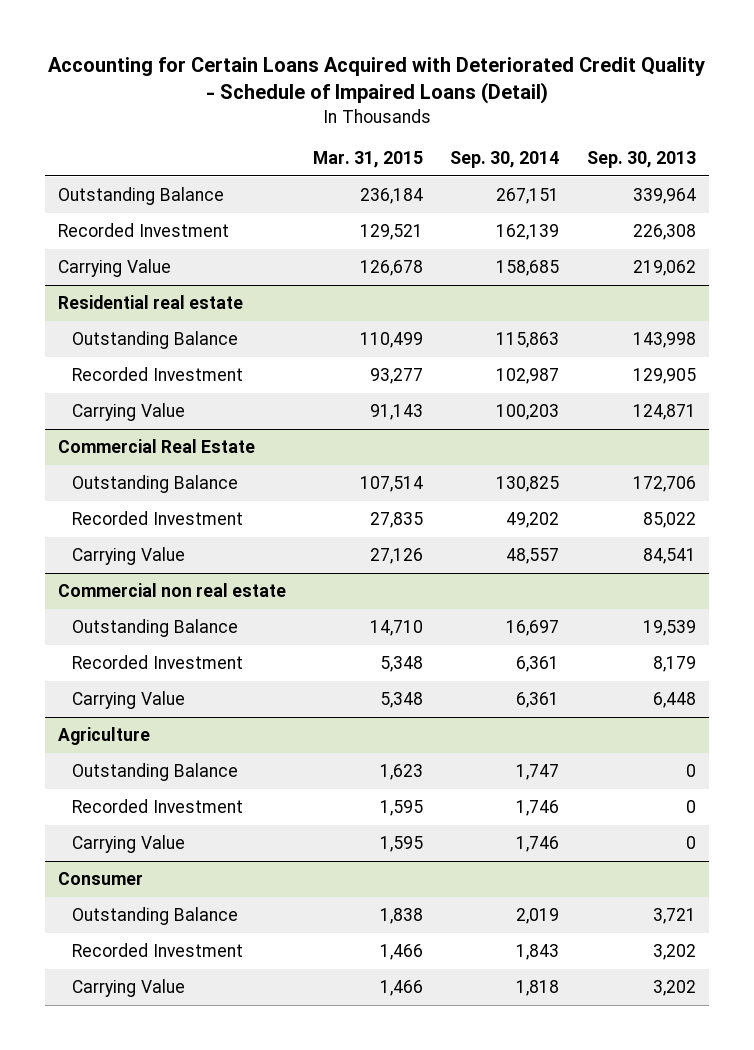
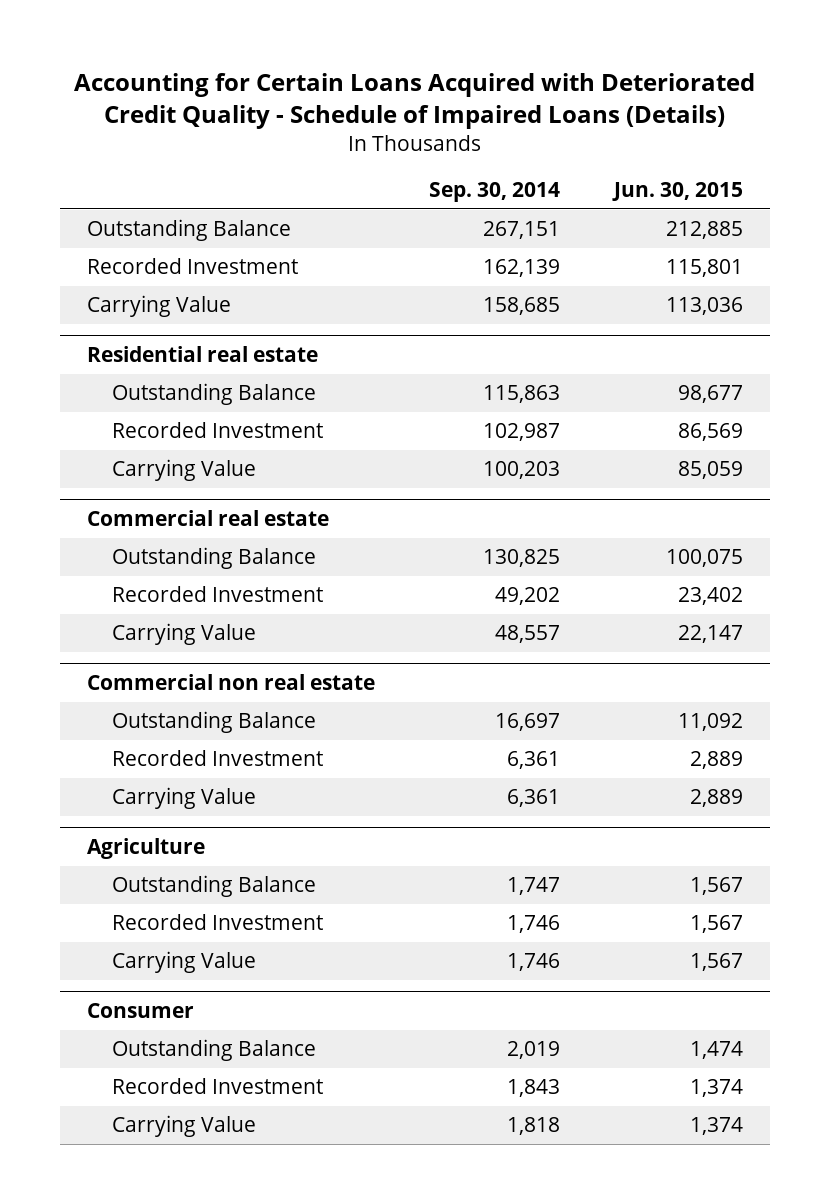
[47,56,705,105] Accounting for Certain Loans Acquired with Deteriorated Credit Quality - Schedule of Impaired Loans (Detail) -> [73,73,755,130] Accounting for Certain Loans Acquired with Deteriorated Credit Quality - Schedule of Impaired Loans (Details)
[313,151,424,169] Mar. 31, 2015 -> none
[586,151,696,169] Sep. 30, 2013 -> none
none -> [611,182,743,202] Jun. 30, 2015
[58,438,256,453] Commercial Real Estate -> [86,510,329,527] Commercial real estate

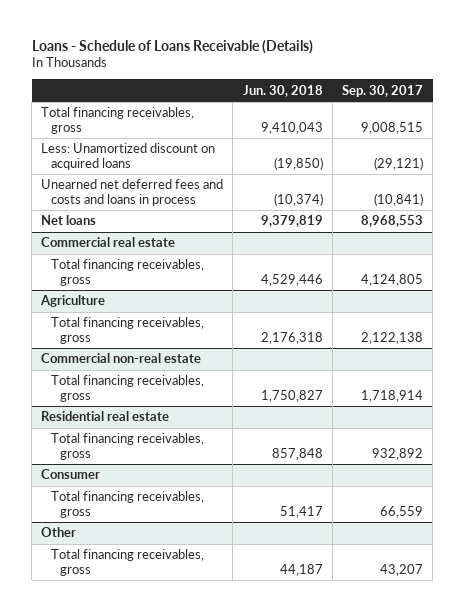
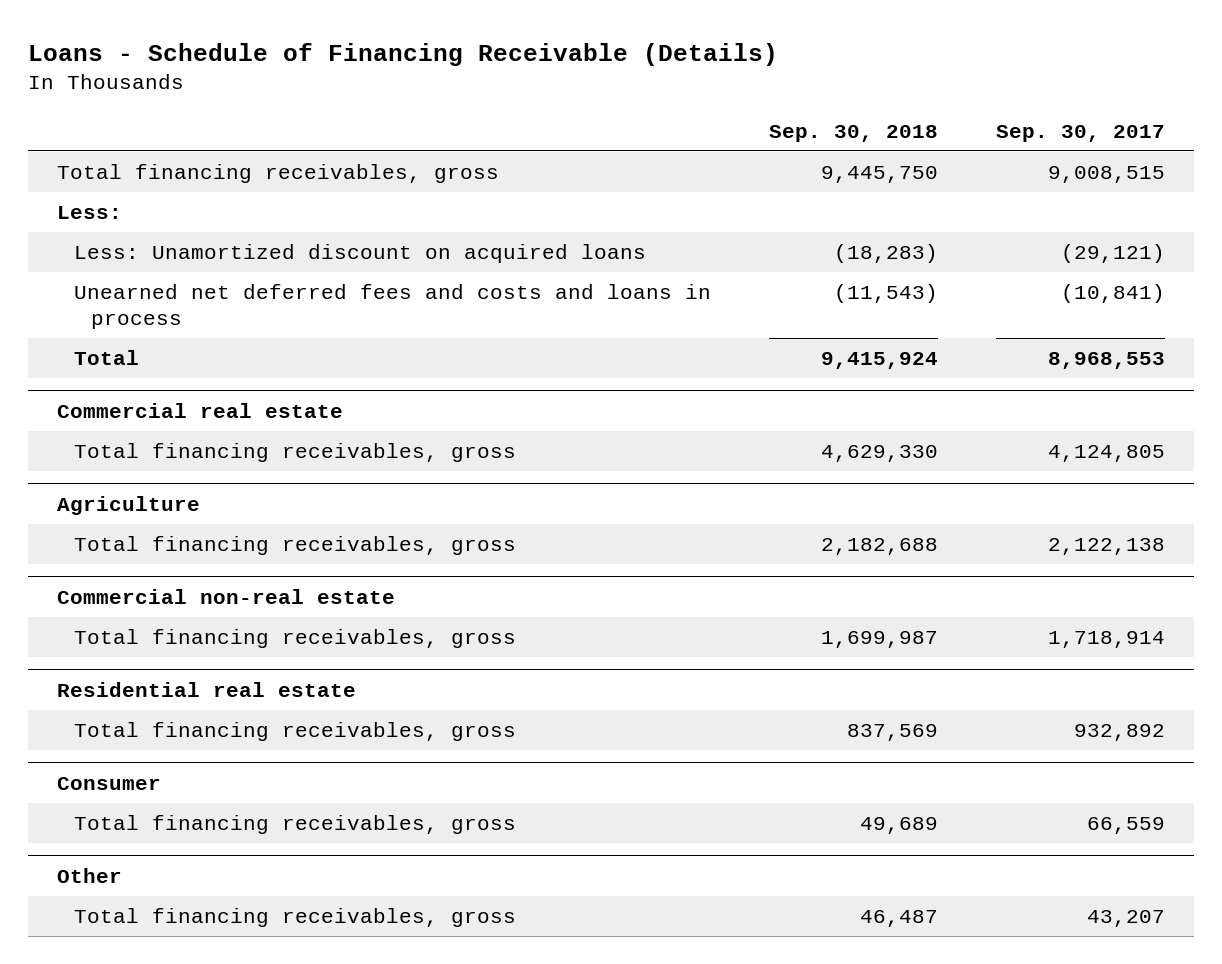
[31,39,313,54] Loans - Schedule of Loans Receivable (Details) -> [27,42,778,66] Loans - Schedule of Financing Receivable (Details)
[242,84,323,97] Jun. 30, 2018 -> none
none -> [769,124,939,142] Sep. 30, 2018
none -> [56,206,122,220] Less:
[41,215,97,226] Net loans -> [73,350,139,366] Total

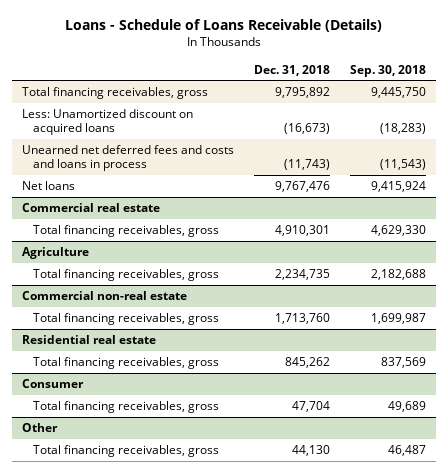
[27,42,778,66] Loans - Schedule of Financing Receivable (Details) -> [64,19,382,33] Loans - Schedule of Loans Receivable (Details)
[996,124,1166,142] Sep. 30, 2017 -> none
none -> [253,64,330,76] Dec. 31, 2018
[56,206,122,220] Less: -> none
[73,350,139,366] Total -> [21,181,75,191] Net loans

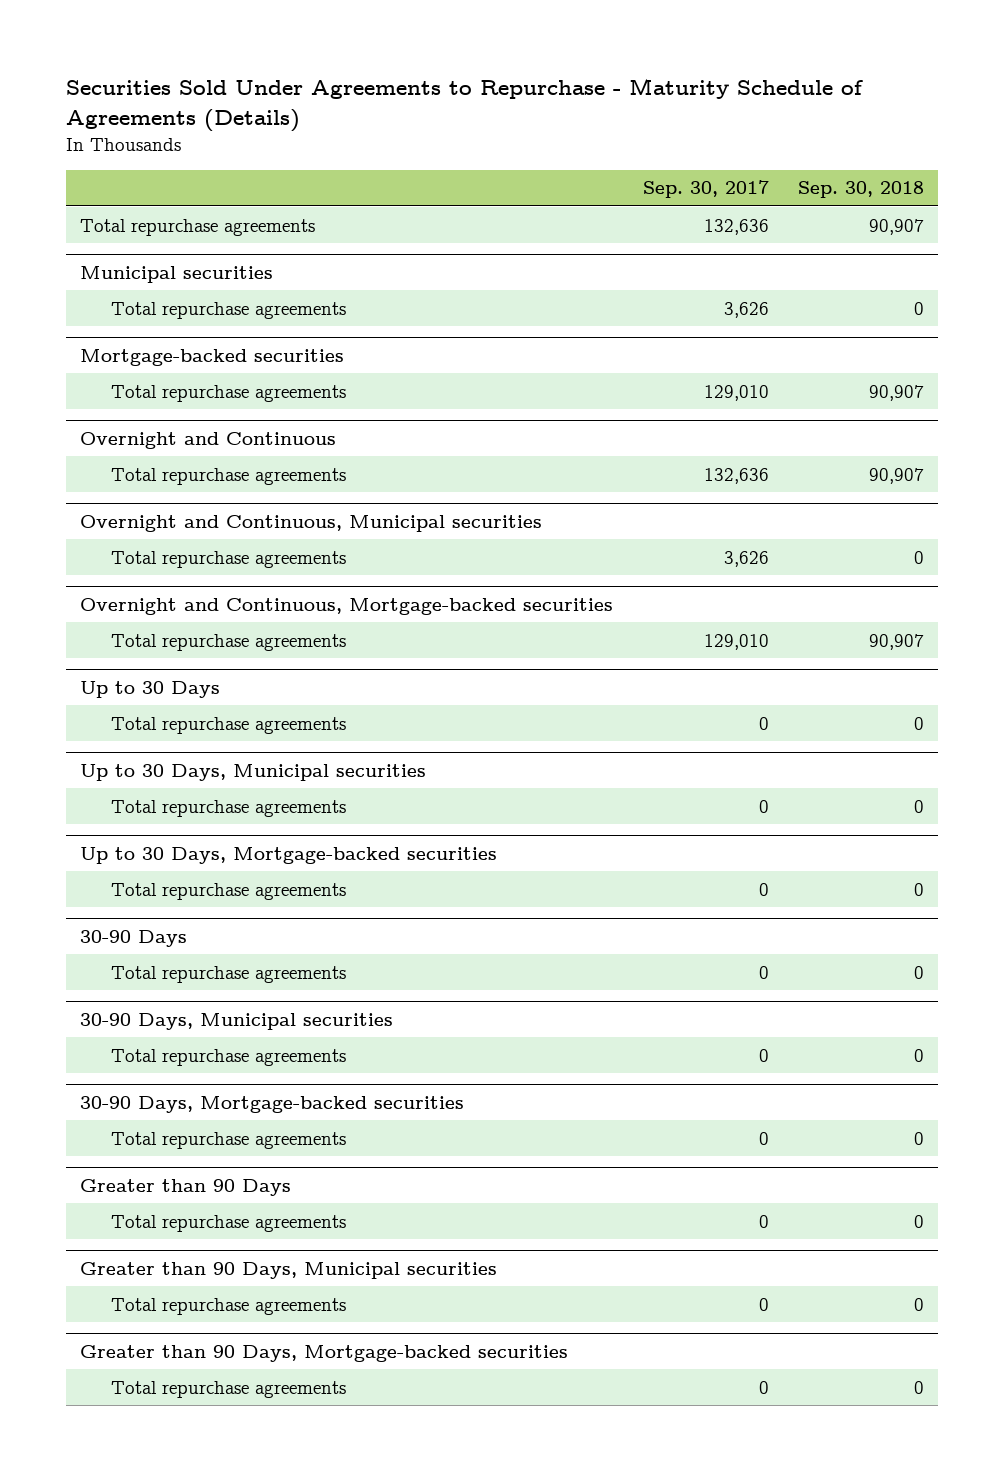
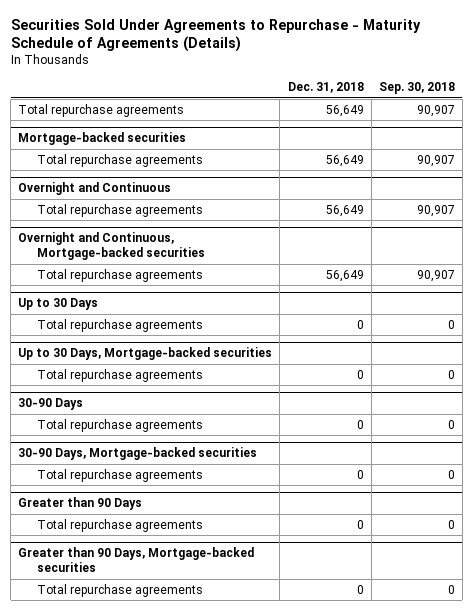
[642,180,769,199] Sep. 30, 2017 -> none
none -> [287,82,364,94] Dec. 31, 2018
[80,265,274,283] Municipal securities -> none
[110,301,346,319] Total repurchase agreements -> none
[80,514,543,532] Overnight and Continuous, Municipal securities -> none
[110,550,346,568] Total repurchase agreements -> none
[80,763,427,781] Up to 30 Days, Municipal securities -> none
[110,799,346,817] Total repurchase agreements -> none
[80,1012,394,1030] 30-90 Days, Municipal securities -> none
[110,1048,346,1066] Total repurchase agreements -> none
[80,1261,498,1279] Greater than 90 Days, Municipal securities -> none
[110,1297,346,1315] Total repurchase agreements -> none

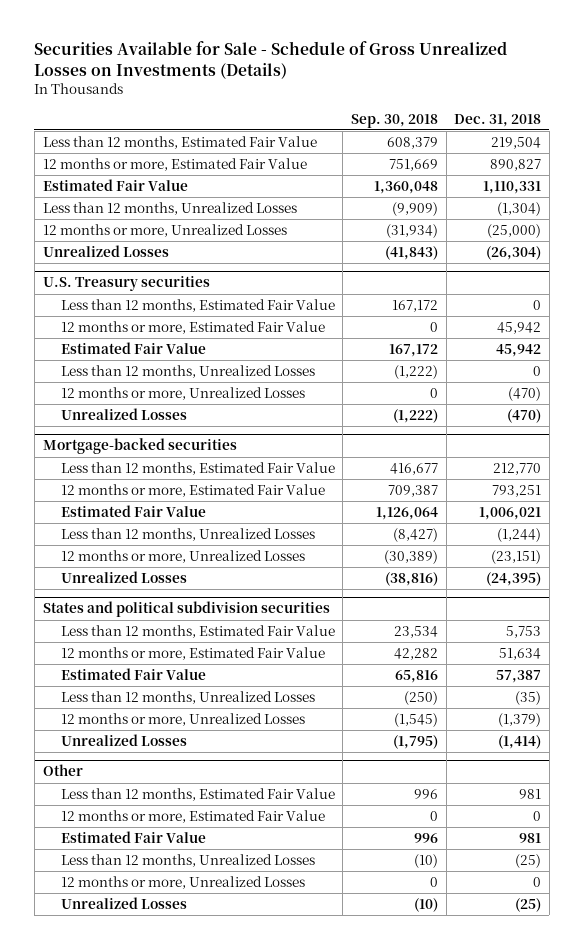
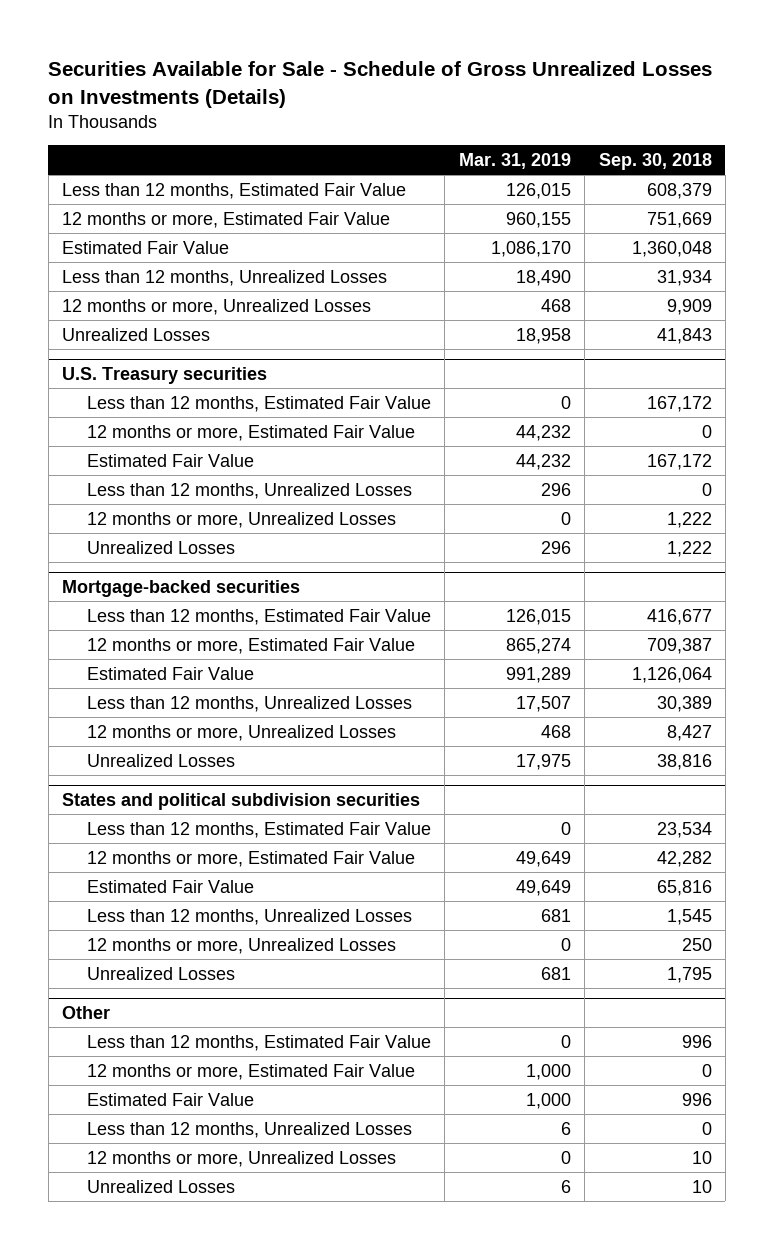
[454,113,542,127] Dec. 31, 2018 -> none
none -> [458,152,571,169] Mar. 31, 2019
[391,201,438,216] (9,909) -> [656,269,712,286] 31,934
[385,223,438,238] (31,934) -> [666,298,712,315] 9,909
[384,245,438,260] (41,843) -> [656,327,712,344] 41,843
[393,364,438,379] (1,222) -> [701,482,712,496] 0
[429,387,438,398] 0 -> [666,511,712,528] 1,222
[392,408,438,423] (1,222) -> [666,540,712,557] 1,222
[392,527,438,542] (8,427) -> [656,695,712,712] 30,389
[383,549,438,564] (30,389) -> [666,724,712,741] 8,427
[384,571,438,586] (38,816) -> [656,753,712,770] 38,816
[403,690,438,705] (250) -> [666,908,712,925] 1,545
[393,712,438,727] (1,545) -> [681,937,712,951] 250
[392,734,438,749] (1,795) -> [666,966,712,983] 1,795
[413,853,438,868] (10) -> [701,1121,712,1135] 0
[429,876,438,887] 0 -> [691,1150,712,1164] 10
[413,897,438,912] (10) -> [691,1179,712,1193] 10

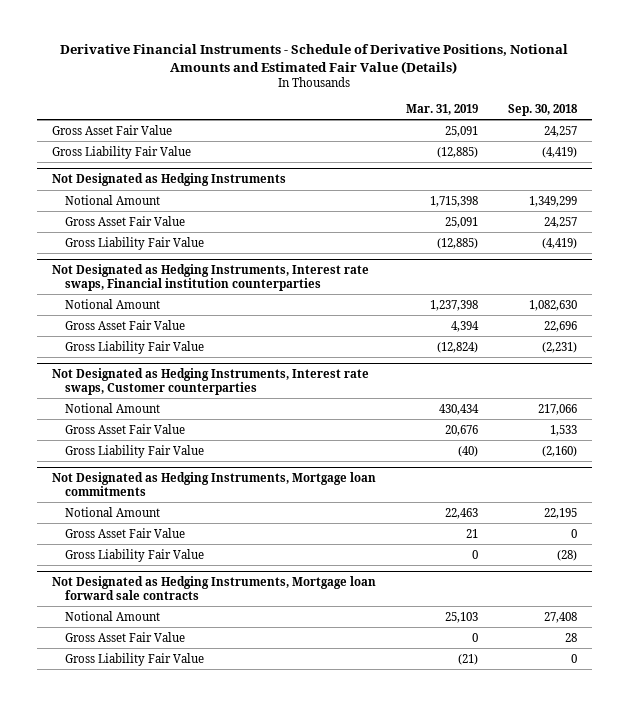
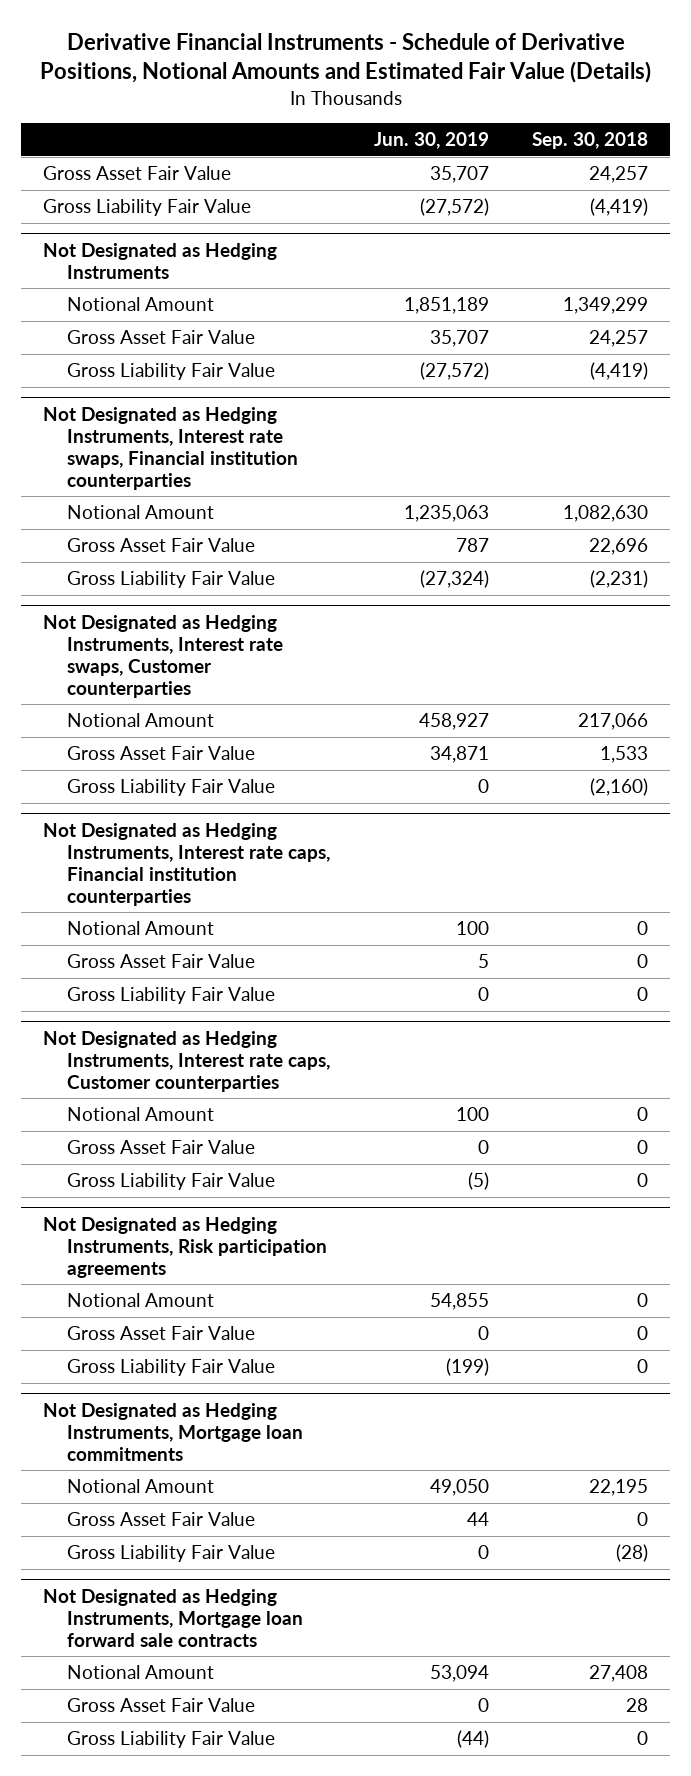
[405,103,478,115] Mar. 31, 2019 -> none
none -> [373,132,489,150] Jun. 30, 2019
none -> [43,822,331,906] Not Designated as Hedging Instruments, Interest rate caps, Financial institution counterparties
none -> [67,921,215,936] Notional Amount
none -> [67,954,256,969] Gross Asset Fair Value
none -> [67,987,276,1005] Gross Liability Fair Value
none -> [43,1030,331,1092] Not Designated as Hedging Instruments, Interest rate caps, Customer counterparties
none -> [67,1107,215,1122] Notional Amount
none -> [67,1140,256,1155] Gross Asset Fair Value
none -> [67,1173,276,1191] Gross Liability Fair Value
none -> [43,1216,328,1278] Not Designated as Hedging Instruments, Risk participation agreements
none -> [67,1293,215,1308] Notional Amount
none -> [67,1326,256,1341] Gross Asset Fair Value
none -> [67,1359,276,1377] Gross Liability Fair Value

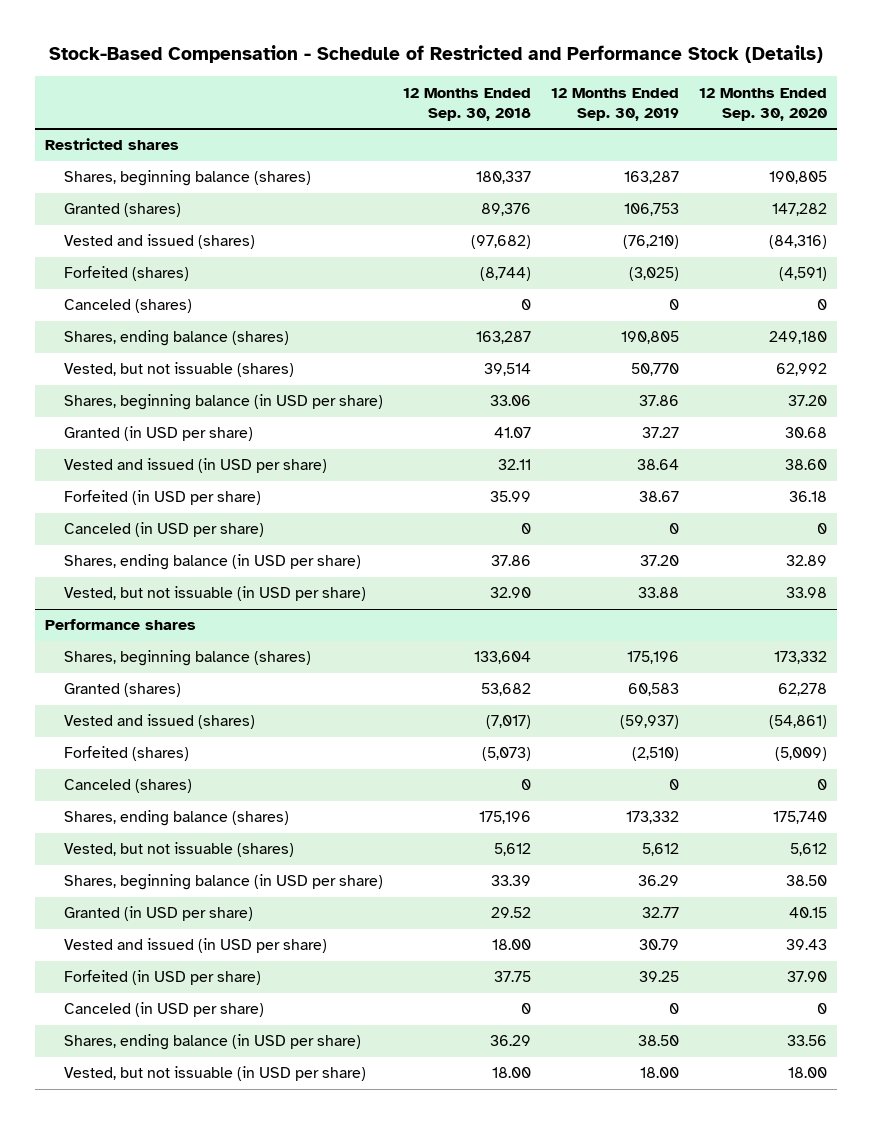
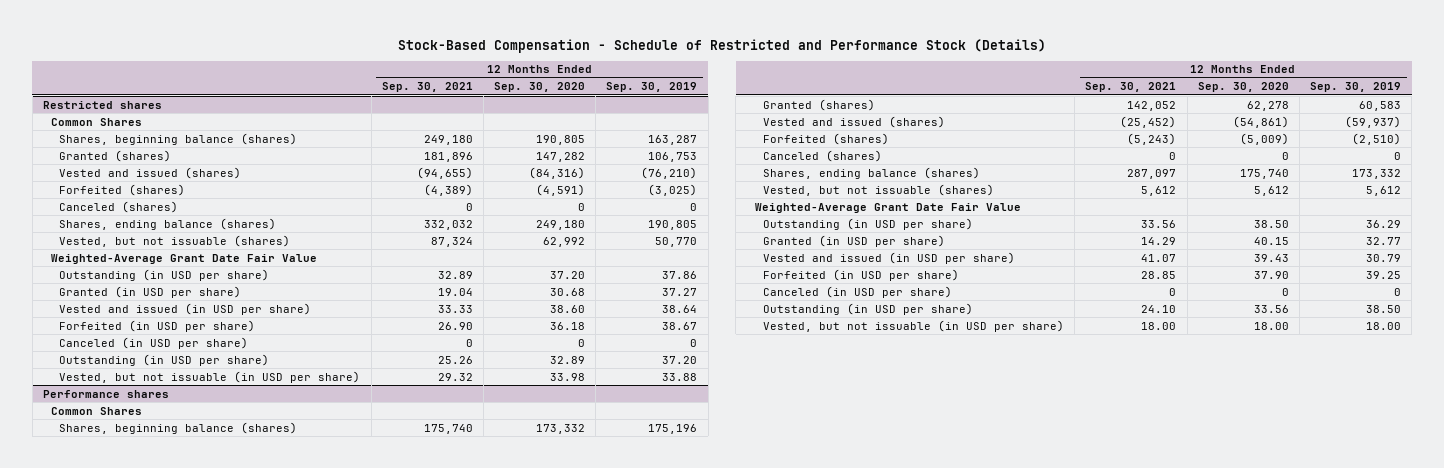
[403,87,532,121] 12 Months Ended Sep. 30, 2018 -> none
none -> [381,82,473,93] Sep. 30, 2021
none -> [51,117,143,126] Common Shares
none -> [51,253,318,264] Weighted-Average Grant Date Fair Value
[64,394,384,411] Shares, beginning balance (in USD per share) -> [59,268,270,281] Outstanding (in USD per share)
[64,554,362,571] Shares, ending balance (in USD per share) -> [59,353,270,366] Outstanding (in USD per share)
none -> [51,406,143,415] Common Shares
none -> [754,202,1021,213] Weighted-Average Grant Date Fair Value
[64,874,384,891] Shares, beginning balance (in USD per share) -> [763,217,974,230] Outstanding (in USD per share)
[64,1034,362,1051] Shares, ending balance (in USD per share) -> [763,302,974,315] Outstanding (in USD per share)

